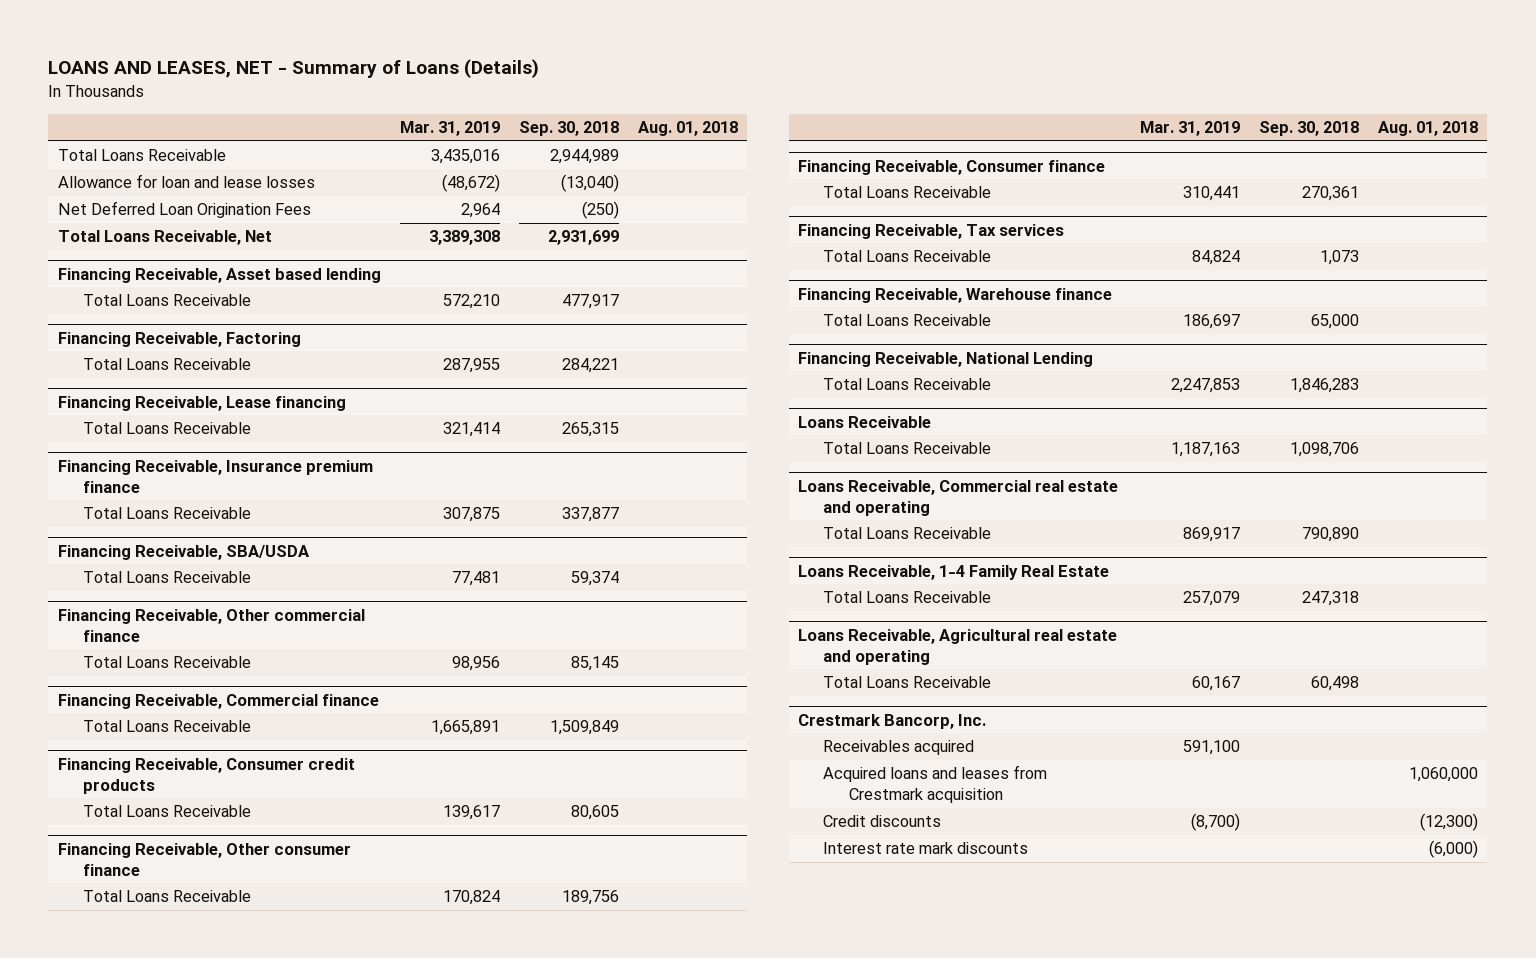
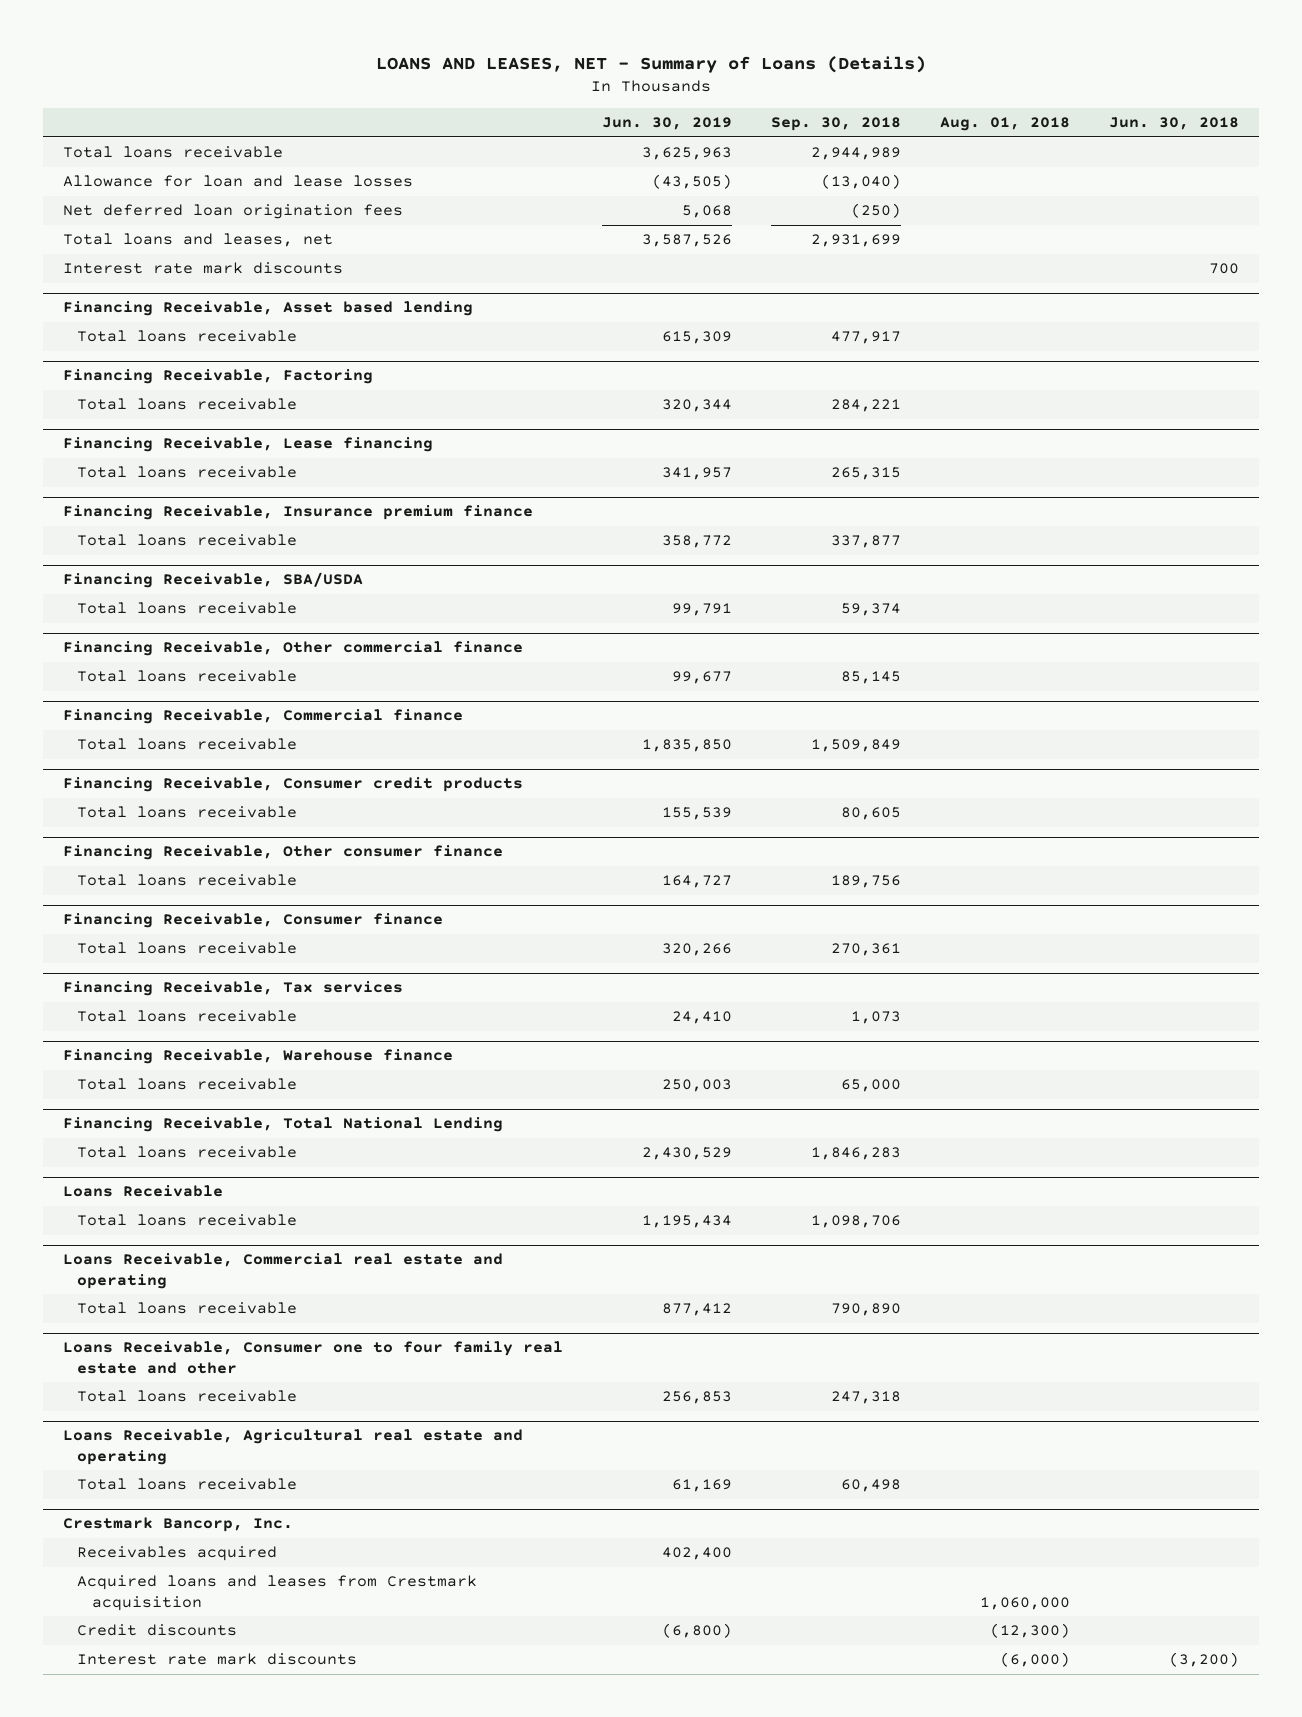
[399,121,500,137] Mar. 31, 2019 -> none
none -> [601,117,732,131] Jun. 30, 2019
none -> [1109,117,1240,131] Jun. 30, 2018
[57,149,226,162] Total Loans Receivable -> [62,146,283,159] Total loans receivable
[57,201,311,219] Net Deferred Loan Origination Fees -> [62,204,403,220] Net deferred loan origination fees
[57,230,272,246] Total Loans Receivable, Net -> [62,233,333,248] Total loans and leases, net
none -> [62,262,343,275] Interest rate mark discounts
[83,294,252,307] Total Loans Receivable -> [77,330,298,343] Total loans receivable
[83,358,252,371] Total Loans Receivable -> [77,398,298,411] Total loans receivable
[83,422,252,435] Total Loans Receivable -> [77,466,298,479] Total loans receivable
[83,507,252,520] Total Loans Receivable -> [77,534,298,547] Total loans receivable
[83,571,252,584] Total Loans Receivable -> [77,602,298,615] Total loans receivable
[83,656,252,669] Total Loans Receivable -> [77,670,298,683] Total loans receivable
[83,720,252,733] Total Loans Receivable -> [77,738,298,751] Total loans receivable
[83,805,252,818] Total Loans Receivable -> [77,806,298,819] Total loans receivable
[83,890,252,903] Total Loans Receivable -> [77,874,298,887] Total loans receivable
[823,186,992,199] Total Loans Receivable -> [77,942,298,955] Total loans receivable
[823,250,992,263] Total Loans Receivable -> [77,1010,298,1023] Total loans receivable
[823,314,992,327] Total Loans Receivable -> [77,1078,298,1091] Total loans receivable
[798,351,1094,367] Financing Receivable, National Lending -> [62,1117,503,1133] Financing Receivable, Total National Lending
[823,378,992,391] Total Loans Receivable -> [77,1146,298,1159] Total loans receivable
[823,442,992,455] Total Loans Receivable -> [77,1214,298,1227] Total loans receivable
[798,564,1110,580] Loans Receivable, 1-4 Family Real Estate -> none
[823,527,992,540] Total Loans Receivable -> [77,1302,298,1315] Total loans receivable
none -> [62,1341,563,1374] Loans Receivable, Consumer one to four family real estate and other
[823,591,992,604] Total Loans Receivable -> [77,1390,298,1403] Total loans receivable
[823,676,992,689] Total Loans Receivable -> [77,1478,298,1491] Total loans receivable

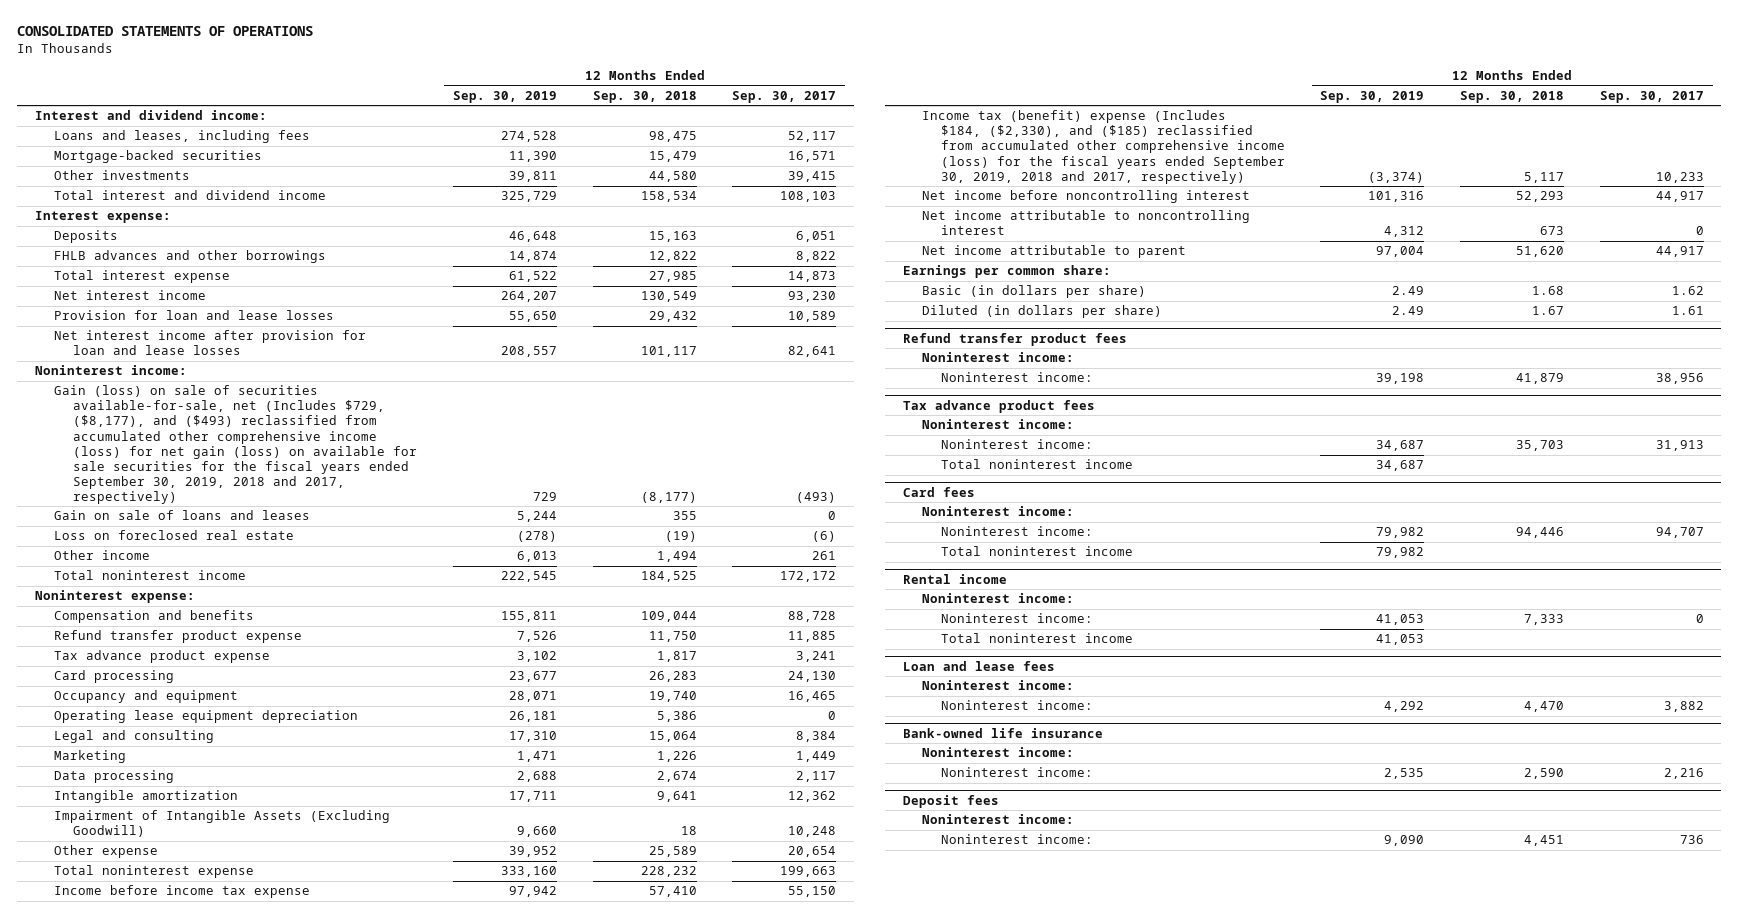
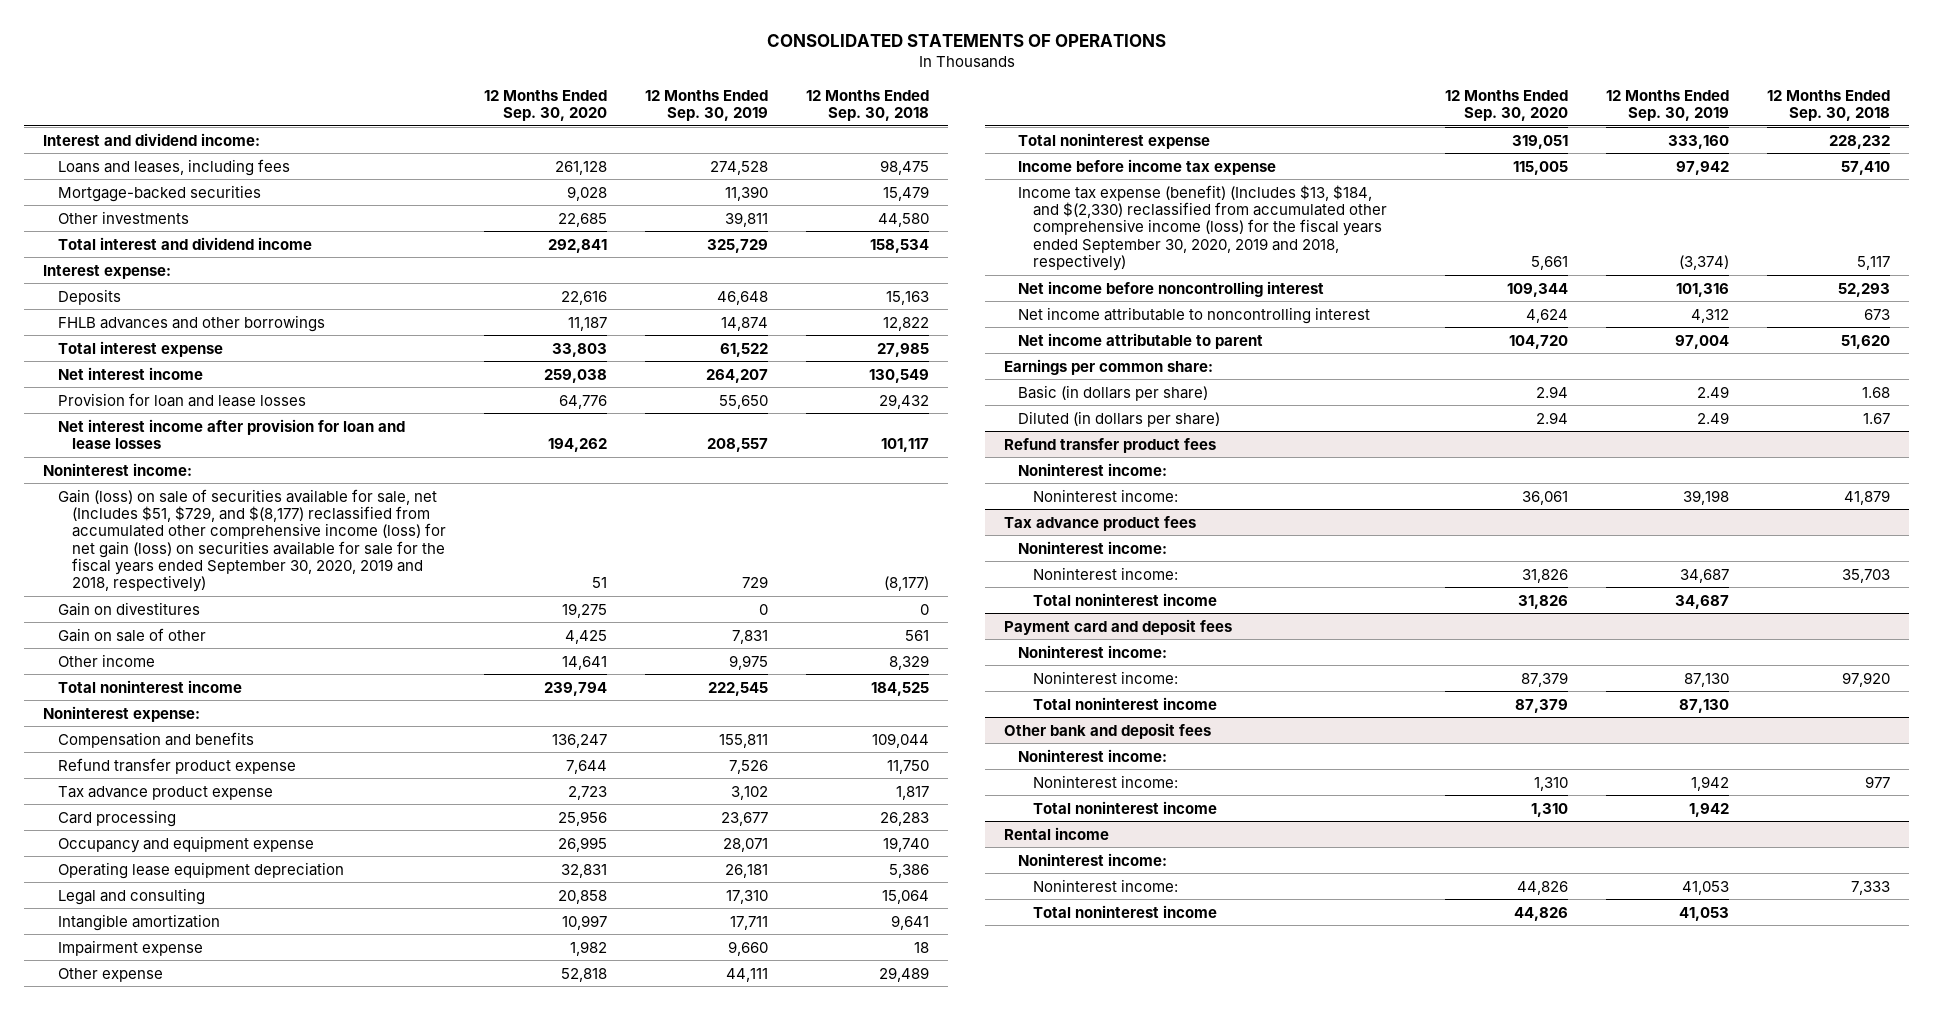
[732,90,837,103] Sep. 30, 2017 -> none
none -> [483,89,607,121] 12 Months Ended Sep. 30, 2020
[54,530,295,541] Loss on foreclosed real estate -> none
[54,385,418,504] Gain (loss) on sale of securities available-for-sale, net (Includes $729, ($8,177), and ($493) reclassified from accumulated other comprehensive income (loss) for net gain (loss) on available for sale securities for the fiscal years ended September 30, 2019, 2018 and 2017, respectively) -> [57,488,446,593] Gain (loss) on sale of securities available for sale, net (Includes $51, $729, and $(8,177) reclassified from accumulated other comprehensive income (loss) for net gain (loss) on securities available for sale for the fiscal years ended September 30, 2020, 2019 and 2018, respectively)
[54,510,311,521] Gain on sale of loans and leases -> [57,601,200,616] Gain on divestitures
[516,511,557,523] 5,244 -> [758,603,768,615] 0
[672,511,697,521] 355 -> [920,603,930,615] 0
none -> [57,627,206,642] Gain on sale of other
[516,551,557,563] 6,013 -> [728,654,768,670] 9,975
[656,551,697,563] 1,494 -> [889,654,930,670] 8,329
[54,690,239,704] Occupancy and equipment -> [57,835,314,853] Occupancy and equipment expense
[54,750,127,764] Marketing -> none
[54,770,175,784] Data processing -> none
[54,810,391,838] Impairment of Intangible Assets (Excluding Goodwill) -> [57,939,203,956] Impairment expense
[508,846,557,858] 39,952 -> [725,967,768,982] 44,111
[648,846,697,858] 25,589 -> [879,966,930,982] 29,489
[921,110,1285,184] Income tax (benefit) expense (Includes $184, ($2,330), and ($185) reclassified from accumulated other comprehensive income (loss) for the fiscal years ended September 30, 2019, 2018 and 2017, respectively) -> [1018,184,1387,272] Income tax expense (benefit) (Includes $13, $184, and $(2,330) reclassified from accumulated other comprehensive income (loss) for the fiscal years ended September 30, 2020, 2019 and 2018, respectively)
[902,486,975,497] Card fees -> none
none -> [1004,618,1233,635] Payment card and deposit fees
[1376,527,1425,539] 79,982 -> [1683,672,1729,687] 87,130
[1516,527,1565,539] 94,446 -> [1841,671,1890,687] 97,920
[1376,547,1425,559] 79,982 -> [1678,698,1729,713] 87,130
none -> [1004,722,1212,739] Other bank and deposit fees
none -> [1018,748,1168,762] Noninterest income:
none -> [1032,774,1178,788] Noninterest income:
none -> [1032,800,1217,814] Total noninterest income
[902,660,1055,671] Loan and lease fees -> none
[921,680,1074,691] Noninterest income: -> none
[940,700,1093,711] Noninterest income: -> none
[902,727,1103,738] Bank-owned life insurance -> none
[921,747,1074,758] Noninterest income: -> none
[940,767,1093,778] Noninterest income: -> none
[902,794,999,808] Deposit fees -> none
[921,814,1074,825] Noninterest income: -> none
[940,834,1093,845] Noninterest income: -> none

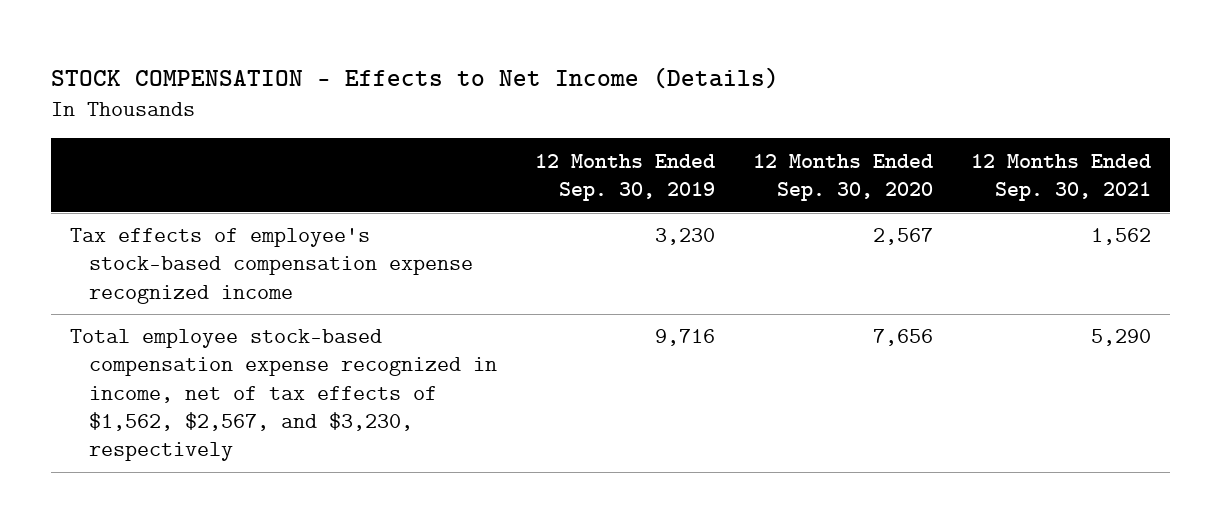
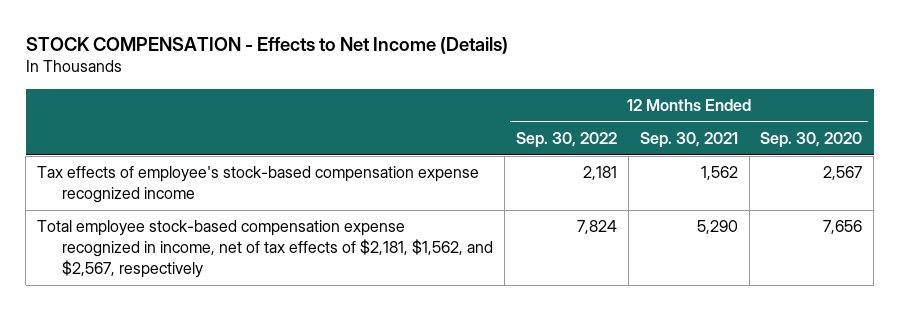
[535,153,716,201] 12 Months Ended Sep. 30, 2019 -> none
none -> [515,131,617,148] Sep. 30, 2022
[69,329,498,462] Total employee stock-based compensation expense recognized in income, net of tax effects of $1,562, $2,567, and $3,230, respectively -> [37,220,493,278] Total employee stock-based compensation expense recognized in income, net of tax effects of $2,181, $1,562, and $2,567, respectively

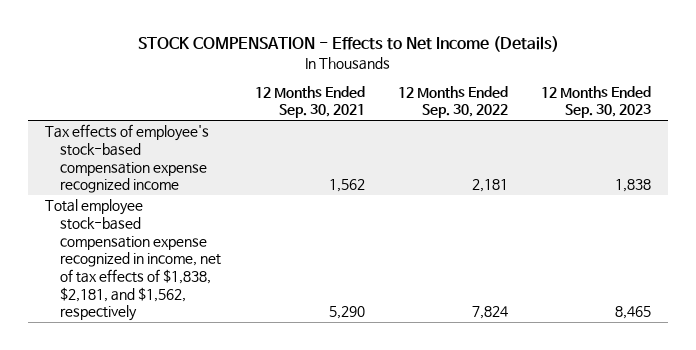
[760,131,863,148] Sep. 30, 2020 -> none
none -> [541,85,652,119] 12 Months Ended Sep. 30, 2023
[37,220,493,278] Total employee stock-based compensation expense recognized in income, net of tax effects of $2,181, $1,562, and $2,567, respectively -> [45,199,222,322] Total employee stock-based compensation expense recognized in income, net of tax effects of $1,838, $2,181, and $1,562, respectively

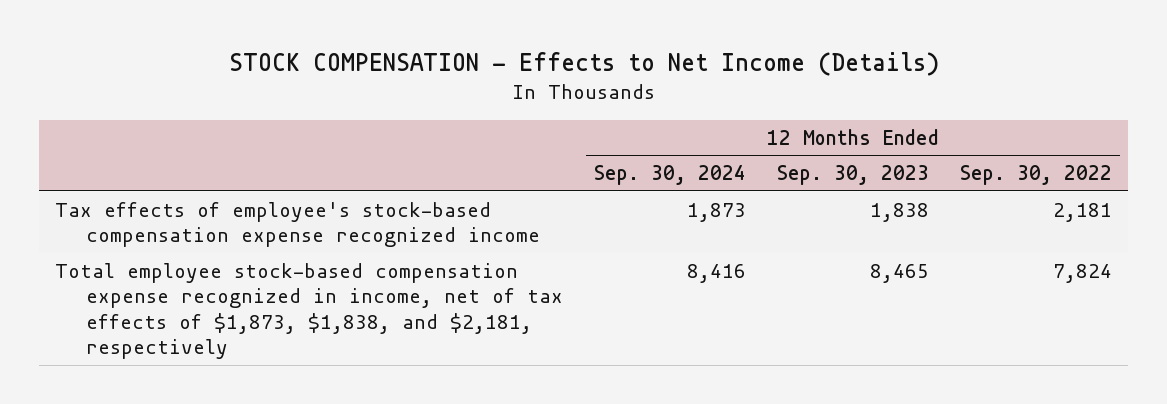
[254,85,365,119] 12 Months Ended Sep. 30, 2021 -> none
none -> [593,165,746,186] Sep. 30, 2024
[45,199,222,322] Total employee stock-based compensation expense recognized in income, net of tax effects of $1,838, $2,181, and $1,562, respectively -> [54,262,563,360] Total employee stock-based compensation expense recognized in income, net of tax effects of $1,873, $1,838, and $2,181, respectively

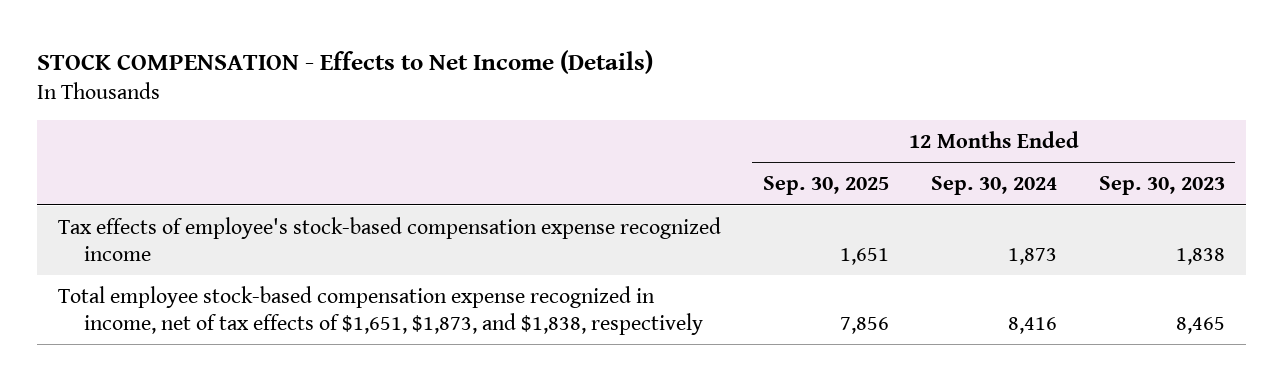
[960,165,1113,186] Sep. 30, 2022 -> none
none -> [762,176,889,196] Sep. 30, 2025
[54,262,563,360] Total employee stock-based compensation expense recognized in income, net of tax effects of $1,873, $1,838, and $2,181, respectively -> [57,285,704,335] Total employee stock-based compensation expense recognized in income, net of tax effects of $1,651, $1,873, and $1,838, respectively

